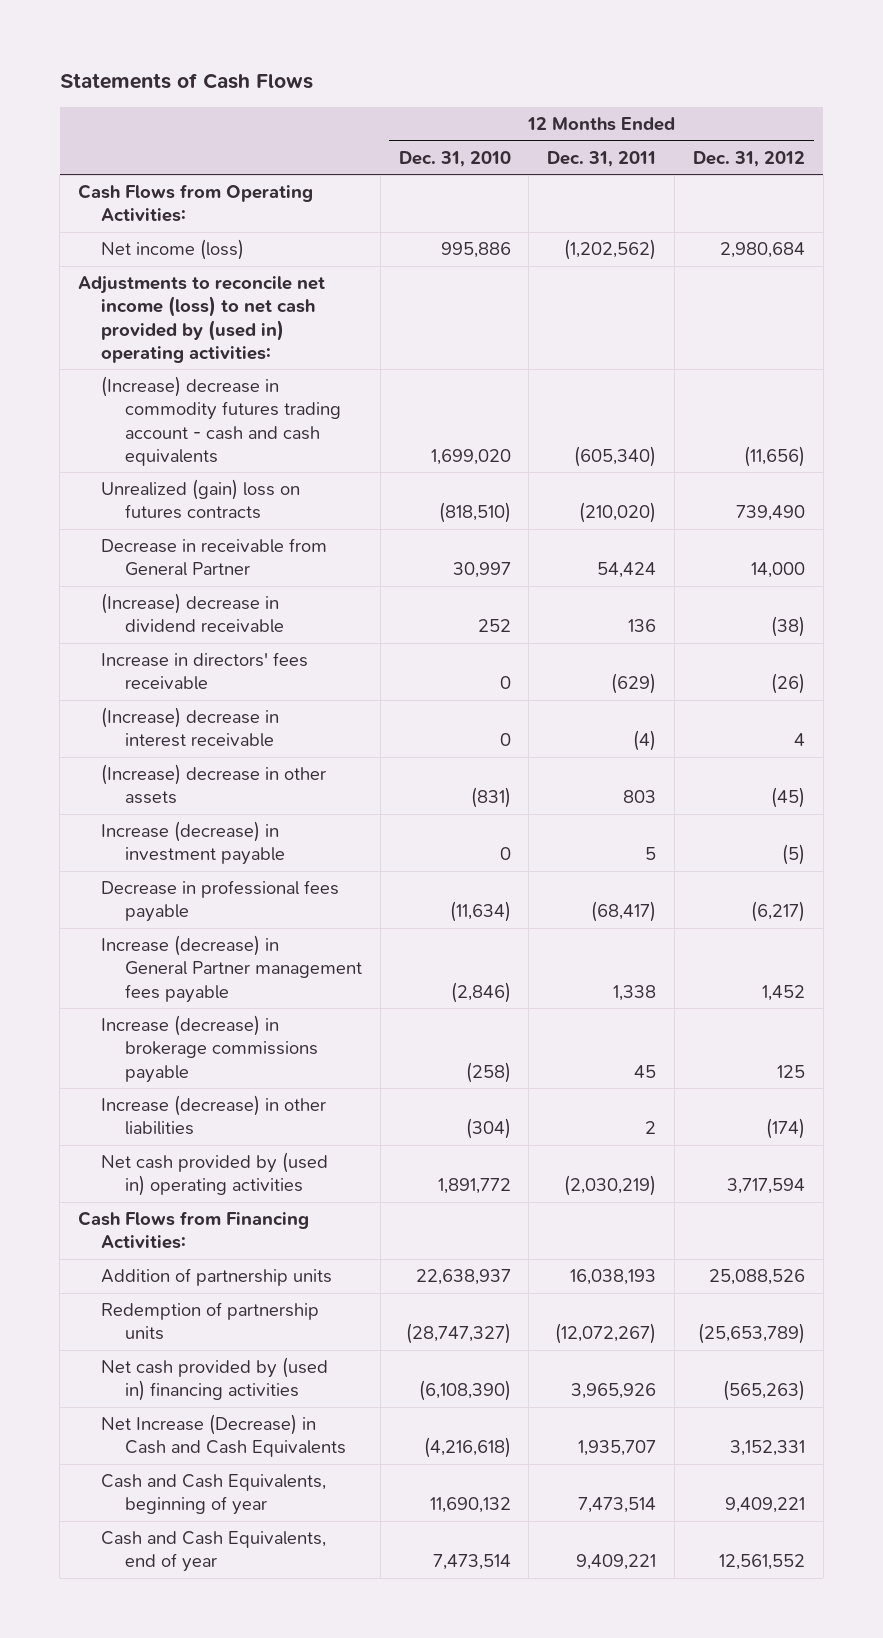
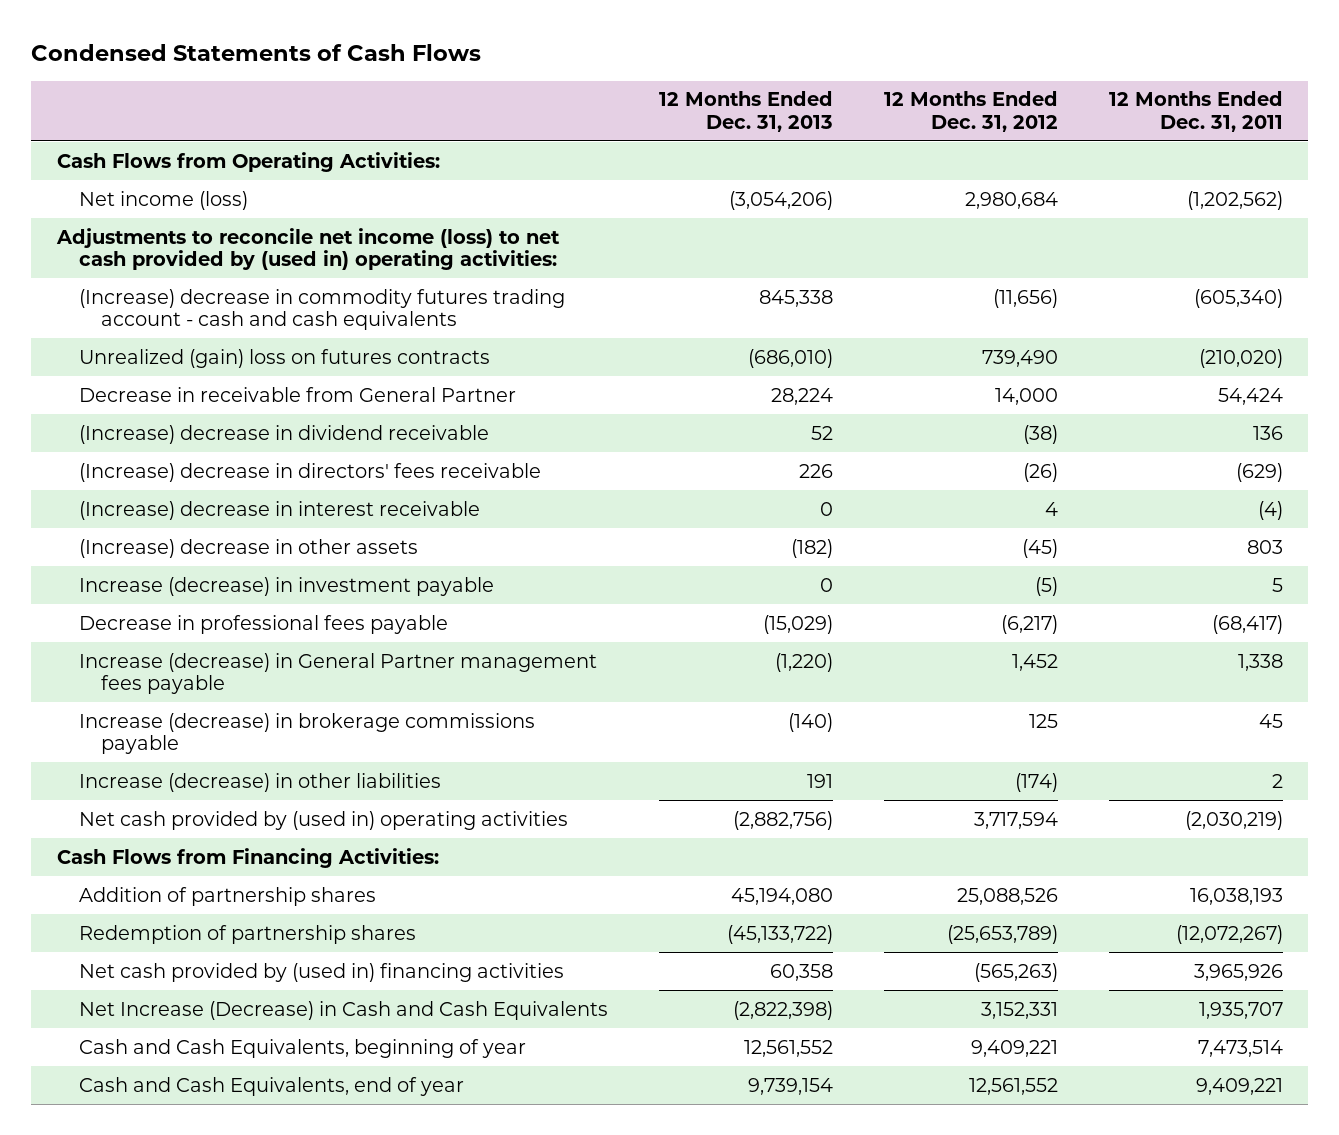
[59,73,313,90] Statements of Cash Flows -> [31,44,482,62] Condensed Statements of Cash Flows
[398,150,511,167] Dec. 31, 2010 -> none
none -> [658,91,833,132] 12 Months Ended Dec. 31, 2013
[101,652,309,691] Increase in directors' fees receivable -> [78,462,541,482] (Increase) decrease in directors' fees receivable
[101,1268,333,1287] Addition of partnership units -> [78,886,376,906] Addition of partnership shares
[101,1302,320,1341] Redemption of partnership units -> [78,924,416,944] Redemption of partnership shares

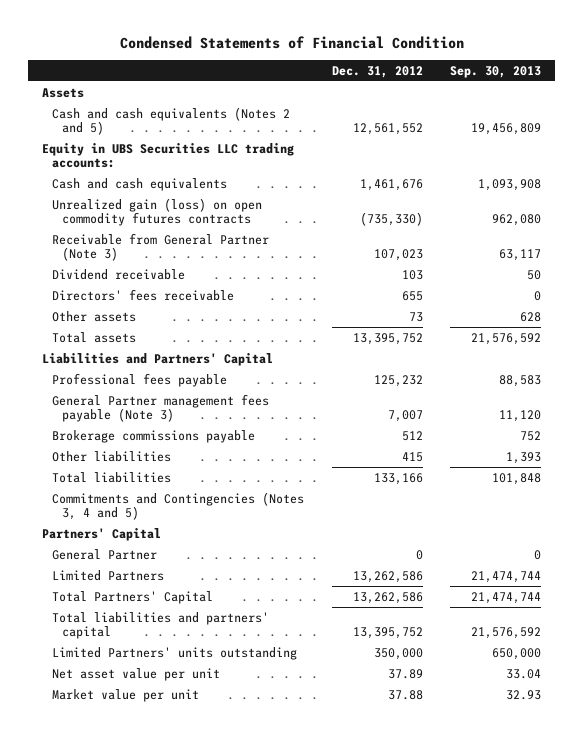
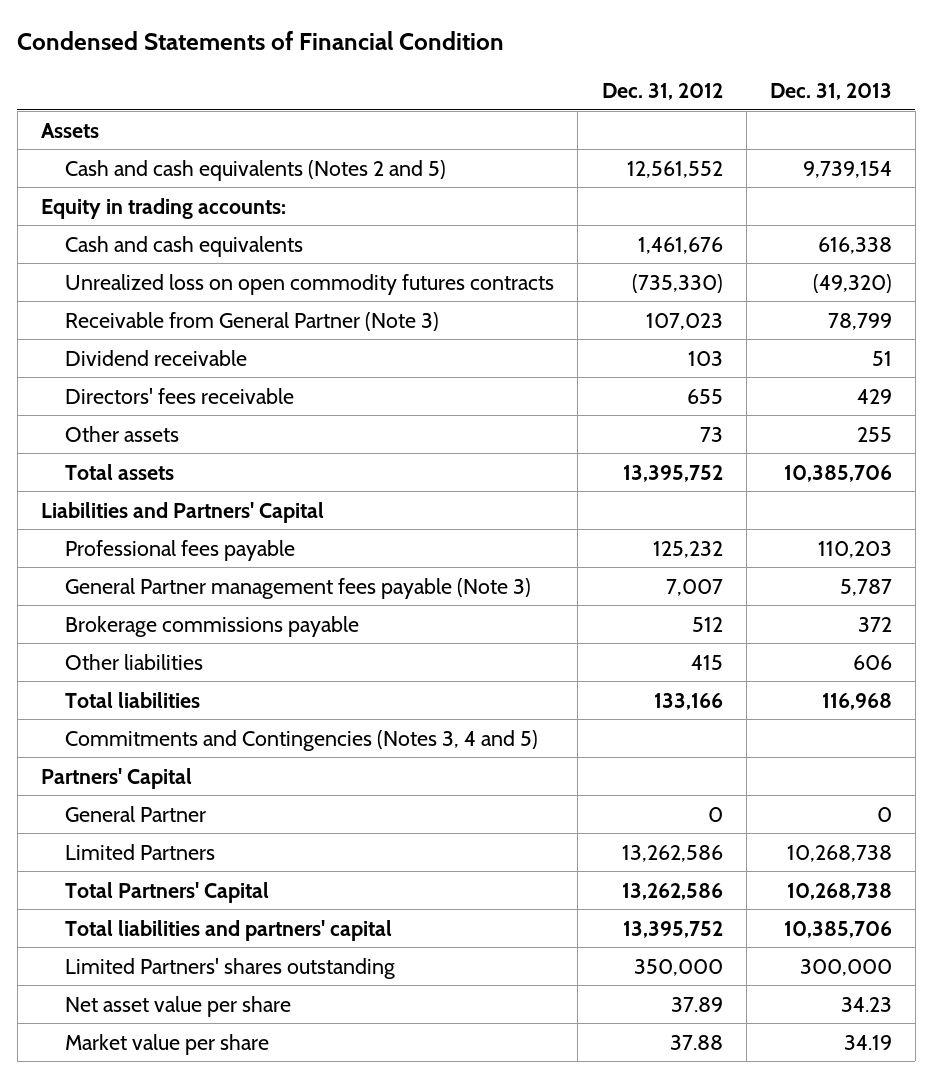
[450,65,542,78] Sep. 30, 2013 -> none
none -> [769,83,892,101] Dec. 31, 2013
[42,142,295,169] Equity in UBS Securities LLC trading accounts: -> [41,197,287,219] Equity in trading accounts:
[52,197,263,227] Unrealized gain (loss) on open commodity futures contracts -> [65,273,555,295] Unrealized loss on open commodity futures contracts
[52,646,298,660] Limited Partners' units outstanding -> [65,957,396,979] Limited Partners' shares outstanding
[52,667,221,681] Net asset value per unit -> [65,995,292,1017] Net asset value per share
[52,688,200,702] Market value per unit -> [65,1033,270,1055] Market value per share

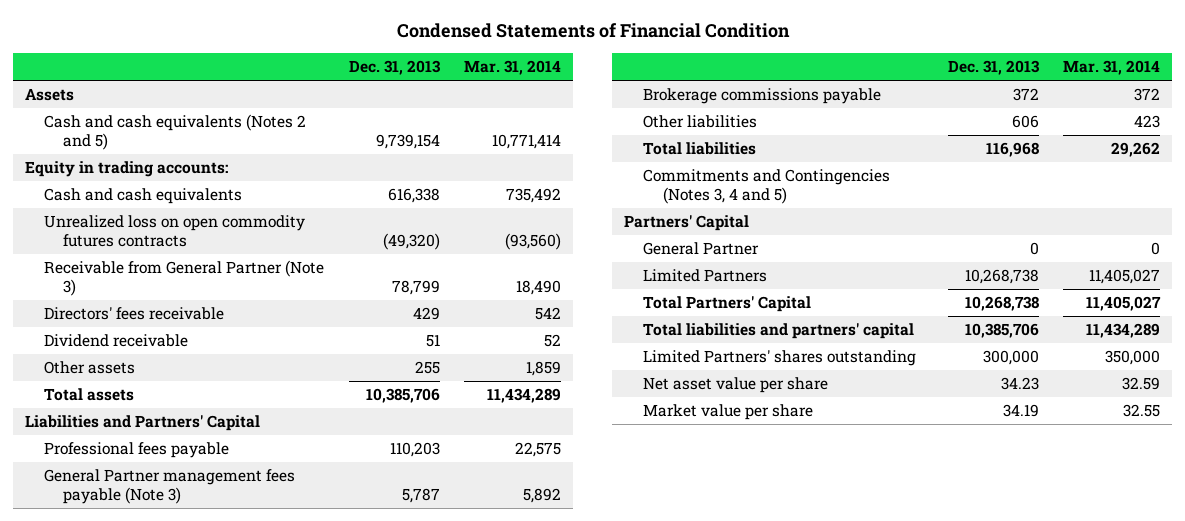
[601,83,723,101] Dec. 31, 2012 -> none
none -> [463,60,561,76] Mar. 31, 2014
[65,349,248,366] Dividend receivable -> [44,334,189,348] Dividend receivable

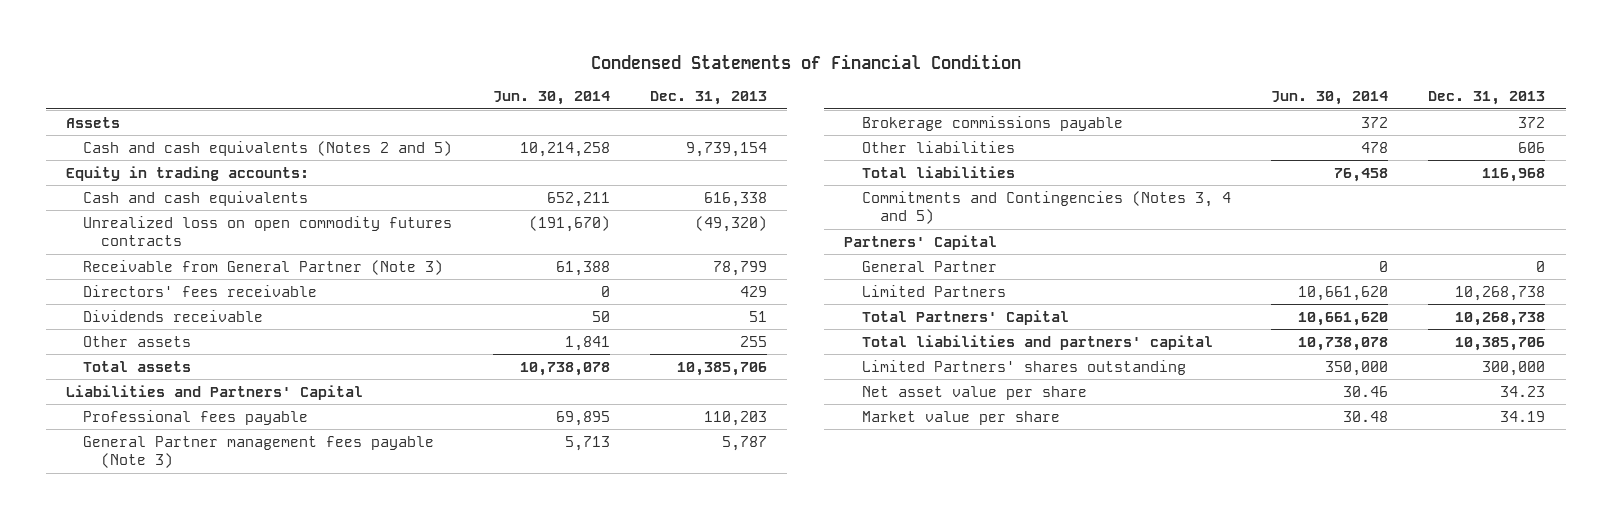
[463,60,561,76] Mar. 31, 2014 -> none
none -> [492,91,610,106] Jun. 30, 2014
[44,334,189,348] Dividend receivable -> [83,309,264,322] Dividends receivable

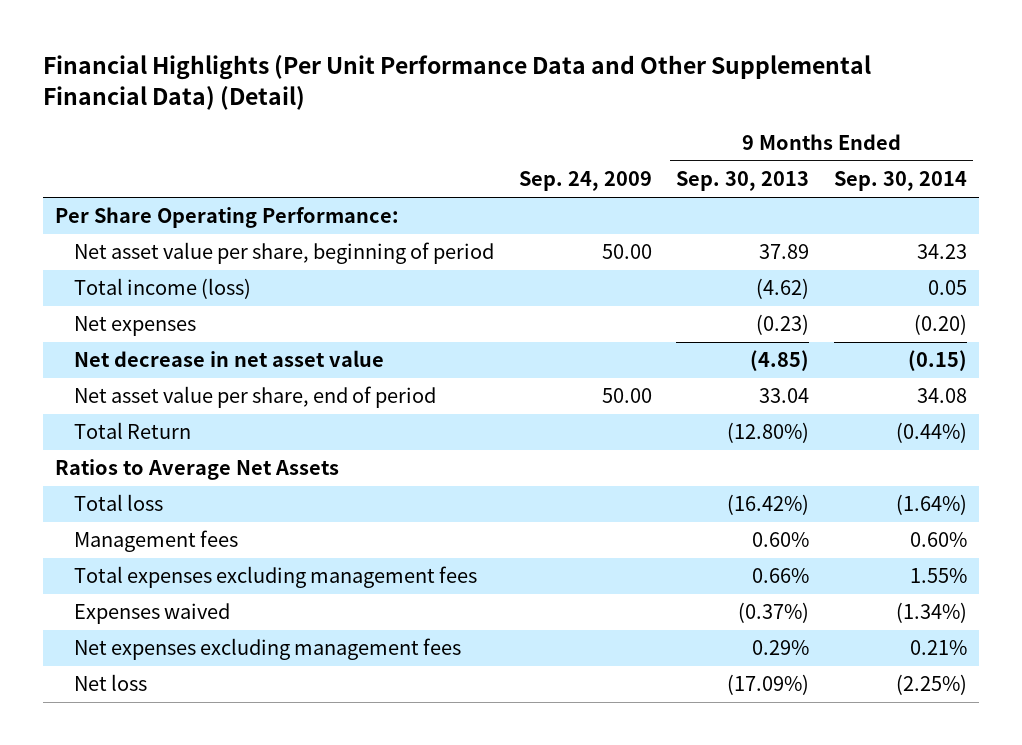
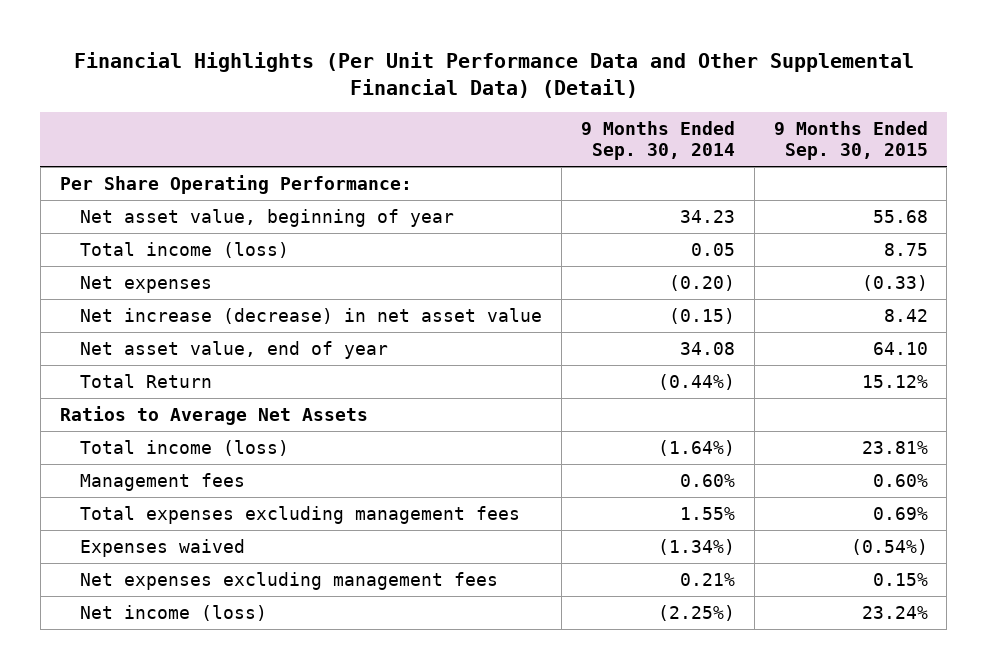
[518,171,652,192] Sep. 24, 2009 -> none
[676,171,810,192] Sep. 30, 2013 -> none
none -> [773,121,928,161] 9 Months Ended Sep. 30, 2015
[73,242,494,265] Net asset value per share, beginning of period -> [80,208,455,227] Net asset value, beginning of year
[73,350,384,368] Net decrease in net asset value -> [80,307,543,324] Net increase (decrease) in net asset value
[73,386,436,409] Net asset value per share, end of period -> [80,340,389,359] Net asset value, end of year
[73,494,163,512] Total loss -> [80,439,290,456] Total income (loss)
[73,674,147,692] Net loss -> [80,604,268,621] Net income (loss)

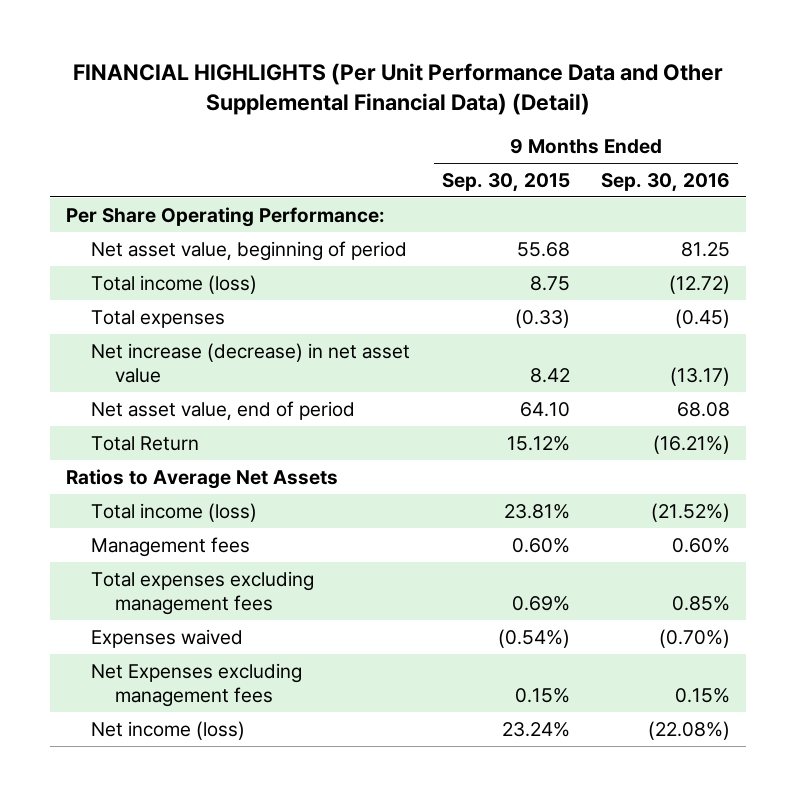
[73,51,914,98] Financial Highlights (Per Unit Performance Data and Other Supplemental Financial Data) (Detail) -> [73,63,724,116] FINANCIAL HIGHLIGHTS (Per Unit Performance Data and Other Supplemental Financial Data) (Detail)
[580,121,735,161] 9 Months Ended Sep. 30, 2014 -> none
none -> [601,172,731,192] Sep. 30, 2016
[80,208,455,227] Net asset value, beginning of year -> [90,240,407,261] Net asset value, beginning of period
[80,275,213,293] Net expenses -> [90,309,225,328] Total expenses
[80,340,389,359] Net asset value, end of year -> [90,400,355,420] Net asset value, end of period
[80,571,499,590] Net expenses excluding management fees -> [90,662,302,708] Net Expenses excluding management fees

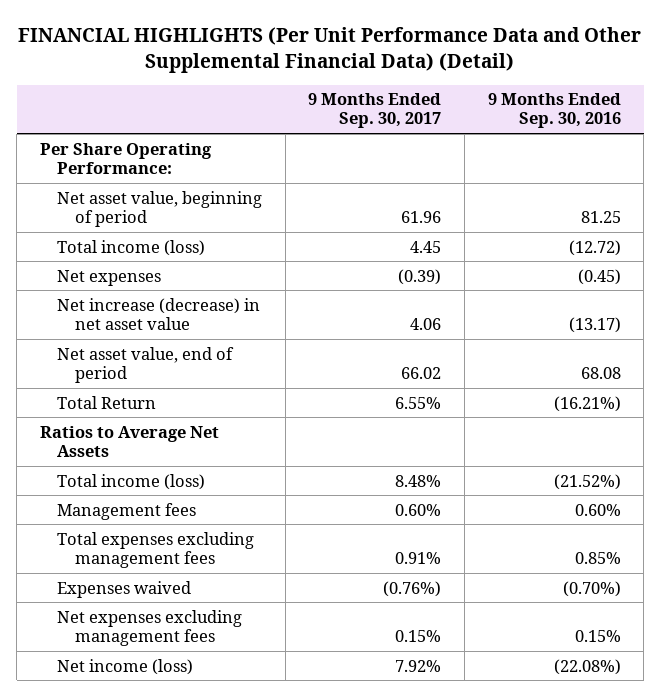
[441,172,570,192] Sep. 30, 2015 -> none
none -> [308,93,442,129] 9 Months Ended Sep. 30, 2017
[90,309,225,328] Total expenses -> [57,269,162,286] Net expenses
[90,662,302,708] Net Expenses excluding management fees -> [57,609,243,646] Net expenses excluding management fees

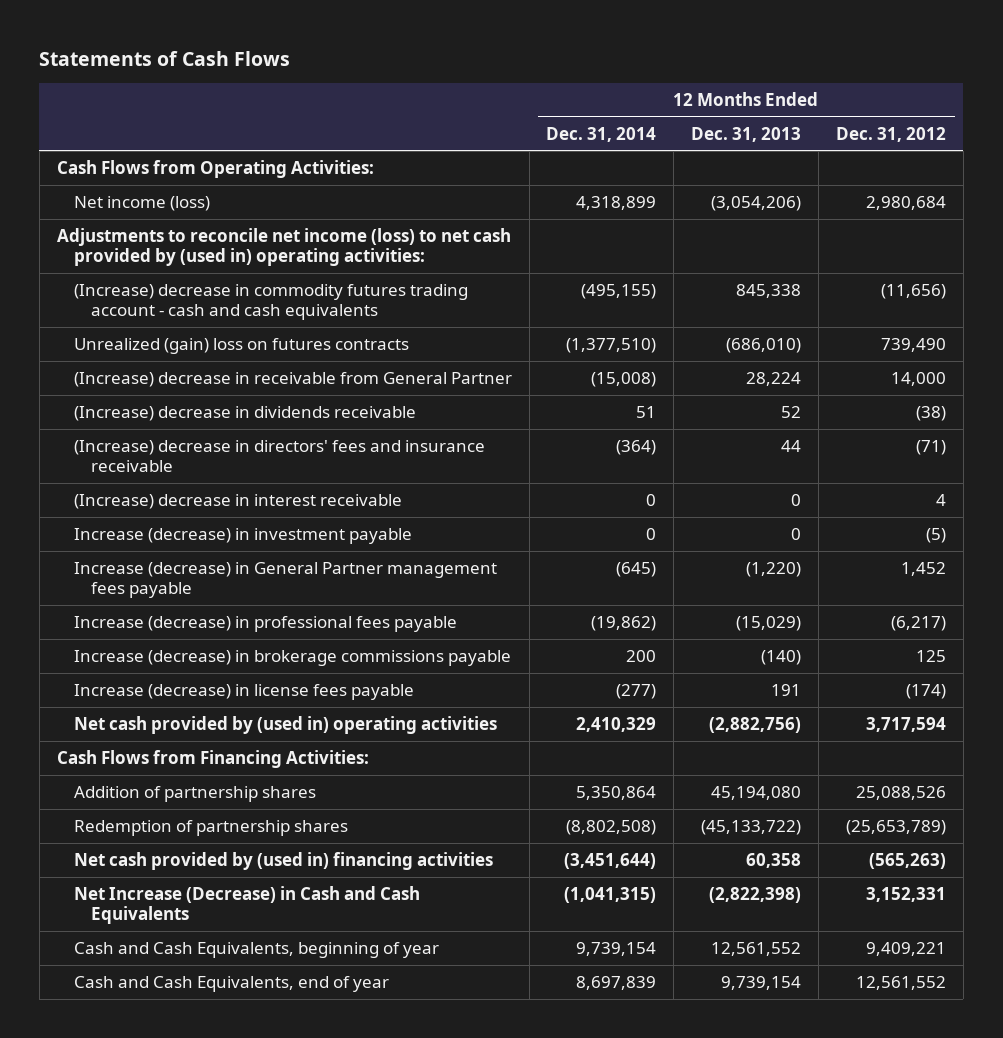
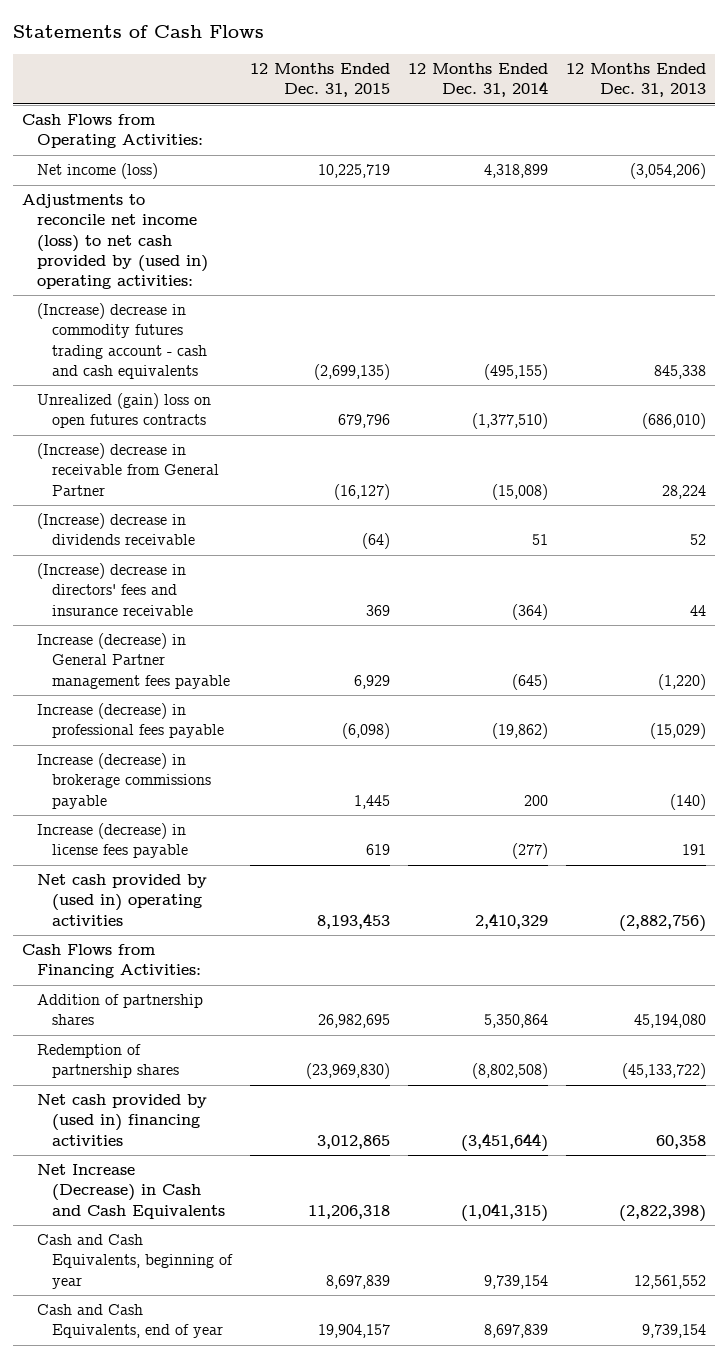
[835,126,946,142] Dec. 31, 2012 -> none
none -> [250,63,391,98] 12 Months Ended Dec. 31, 2015
[73,338,409,355] Unrealized (gain) loss on futures contracts -> [37,393,212,429] Unrealized (gain) loss on open futures contracts
[73,494,402,510] (Increase) decrease in interest receivable -> none
[73,528,412,545] Increase (decrease) in investment payable -> none

